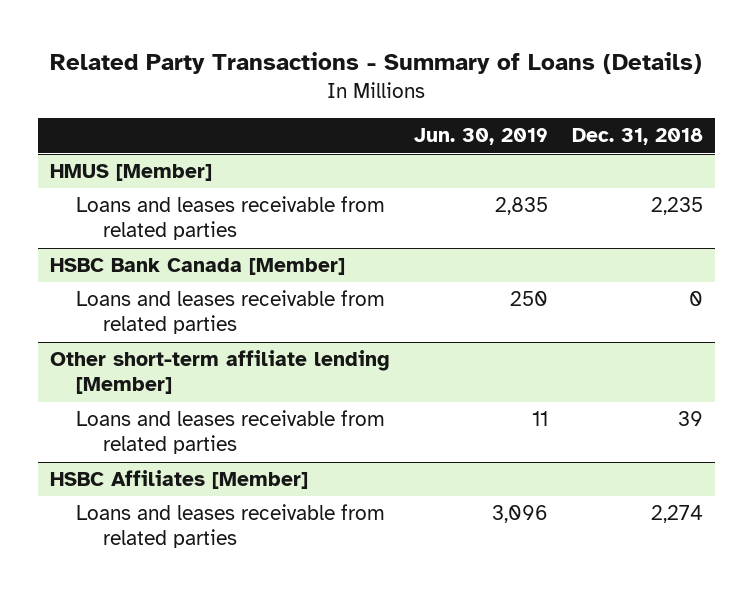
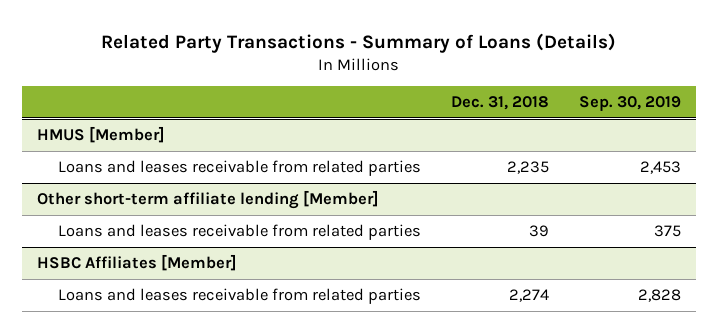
[413,128,548,146] Jun. 30, 2019 -> none
none -> [578,96,681,112] Sep. 30, 2019
[50,258,346,276] HSBC Bank Canada [Member] -> none
[76,290,386,335] Loans and leases receivable from related parties -> none

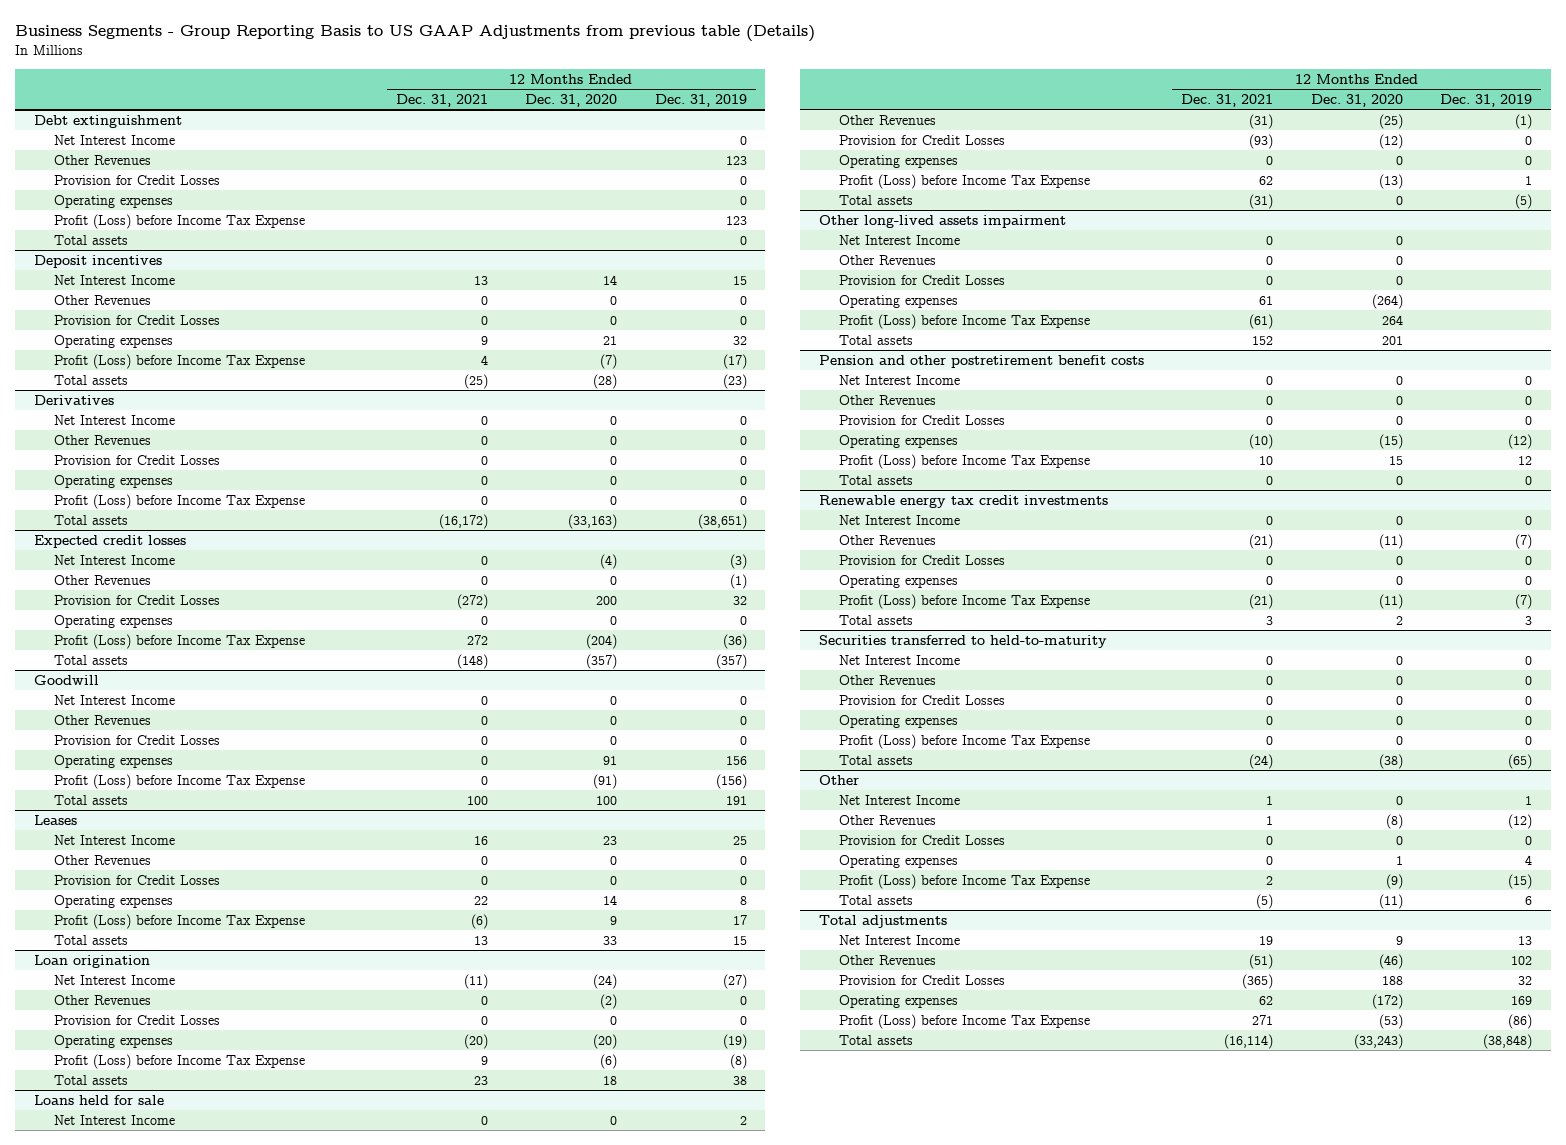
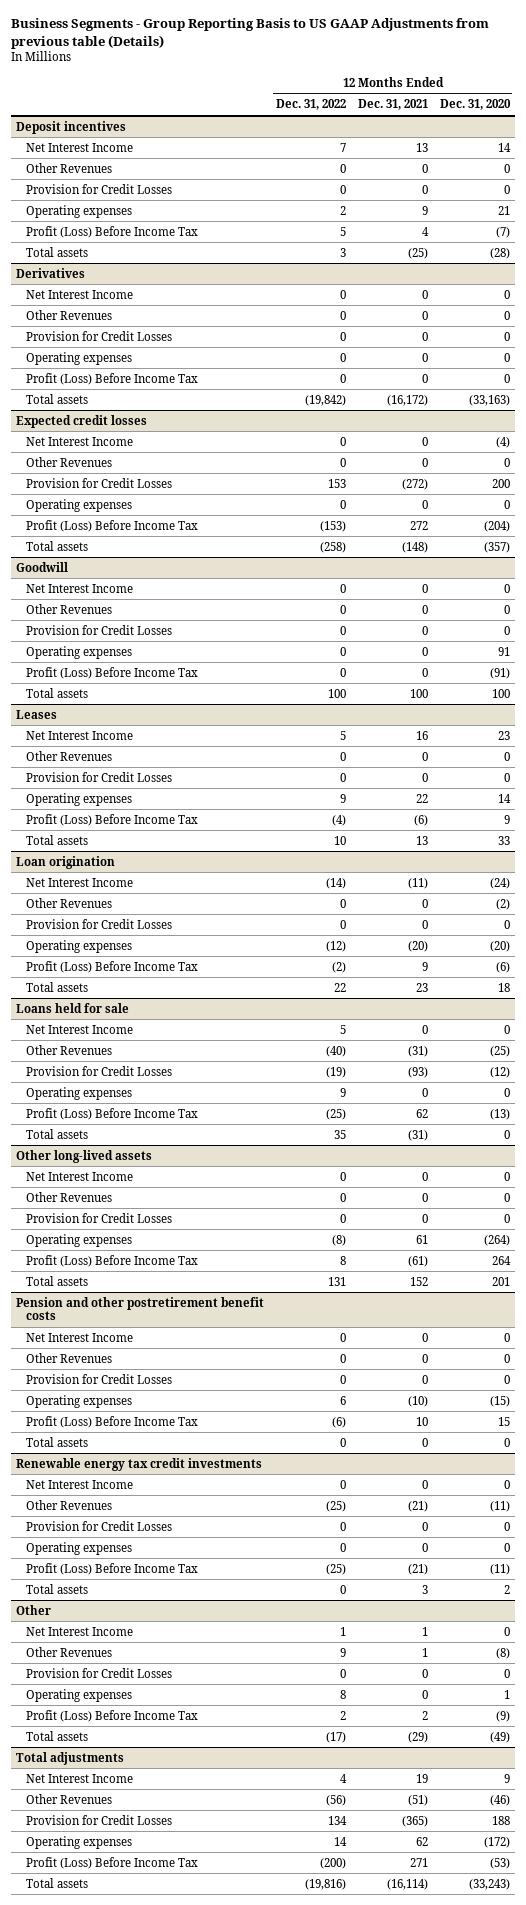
[654,94,747,108] Dec. 31, 2019 -> none
none -> [276,99,347,111] Dec. 31, 2022
[33,114,182,128] Debt extinguishment -> none
[53,134,175,145] Net Interest Income -> none
[53,154,151,165] Other Revenues -> none
[53,174,220,185] Provision for Credit Losses -> none
[53,194,173,208] Operating expenses -> none
[53,213,305,229] Profit (Loss) before Income Tax Expense -> none
[53,234,128,245] Total assets -> none
[53,353,305,369] Profit (Loss) before Income Tax Expense -> [25,225,198,238] Profit (Loss) Before Income Tax
[53,493,305,509] Profit (Loss) before Income Tax Expense -> [25,372,198,385] Profit (Loss) Before Income Tax
[53,633,305,649] Profit (Loss) before Income Tax Expense -> [25,519,198,532] Profit (Loss) Before Income Tax
[53,773,305,789] Profit (Loss) before Income Tax Expense -> [25,666,198,679] Profit (Loss) Before Income Tax
[53,913,305,929] Profit (Loss) before Income Tax Expense -> [25,813,198,826] Profit (Loss) Before Income Tax
[53,1053,305,1069] Profit (Loss) before Income Tax Expense -> [25,960,198,973] Profit (Loss) Before Income Tax
[839,173,1091,189] Profit (Loss) before Income Tax Expense -> [25,1107,198,1120] Profit (Loss) Before Income Tax
[818,214,1066,228] Other long-lived assets impairment -> [16,1149,153,1163] Other long-lived assets
[839,313,1091,329] Profit (Loss) before Income Tax Expense -> [25,1254,198,1267] Profit (Loss) Before Income Tax
[839,453,1091,469] Profit (Loss) before Income Tax Expense -> [25,1415,198,1428] Profit (Loss) Before Income Tax
[839,593,1091,609] Profit (Loss) before Income Tax Expense -> [25,1562,198,1575] Profit (Loss) Before Income Tax
[818,634,1107,648] Securities transferred to held-to-maturity -> none
[839,654,961,665] Net Interest Income -> none
[839,674,937,685] Other Revenues -> none
[839,694,1006,705] Provision for Credit Losses -> none
[839,714,959,728] Operating expenses -> none
[839,733,1091,749] Profit (Loss) before Income Tax Expense -> none
[839,754,914,765] Total assets -> none
[839,873,1091,889] Profit (Loss) before Income Tax Expense -> [25,1709,198,1722] Profit (Loss) Before Income Tax
[1256,893,1274,909] (5) -> [407,1731,428,1743] (29)
[1378,893,1403,909] (11) -> [489,1731,510,1743] (49)
[839,1013,1091,1029] Profit (Loss) before Income Tax Expense -> [25,1856,198,1869] Profit (Loss) Before Income Tax

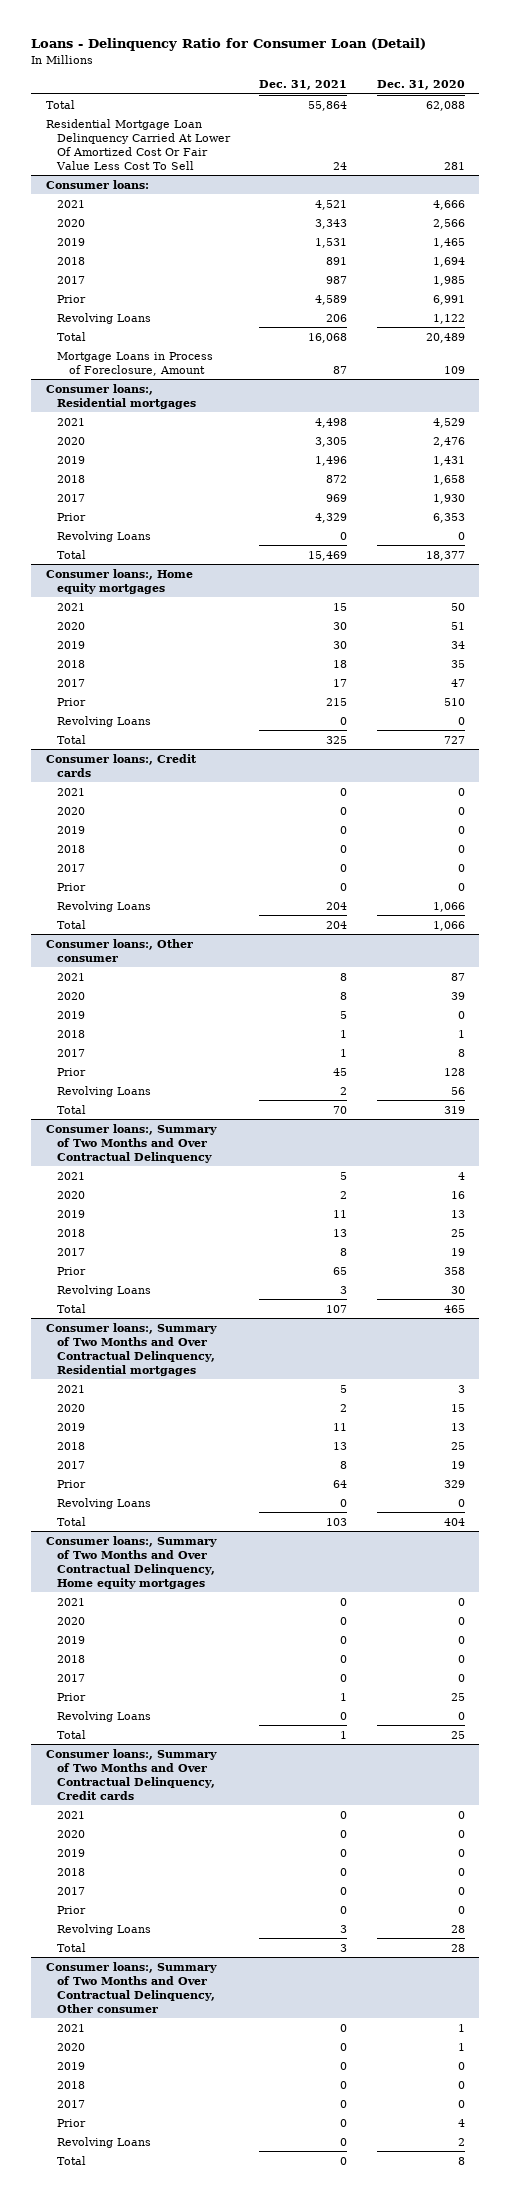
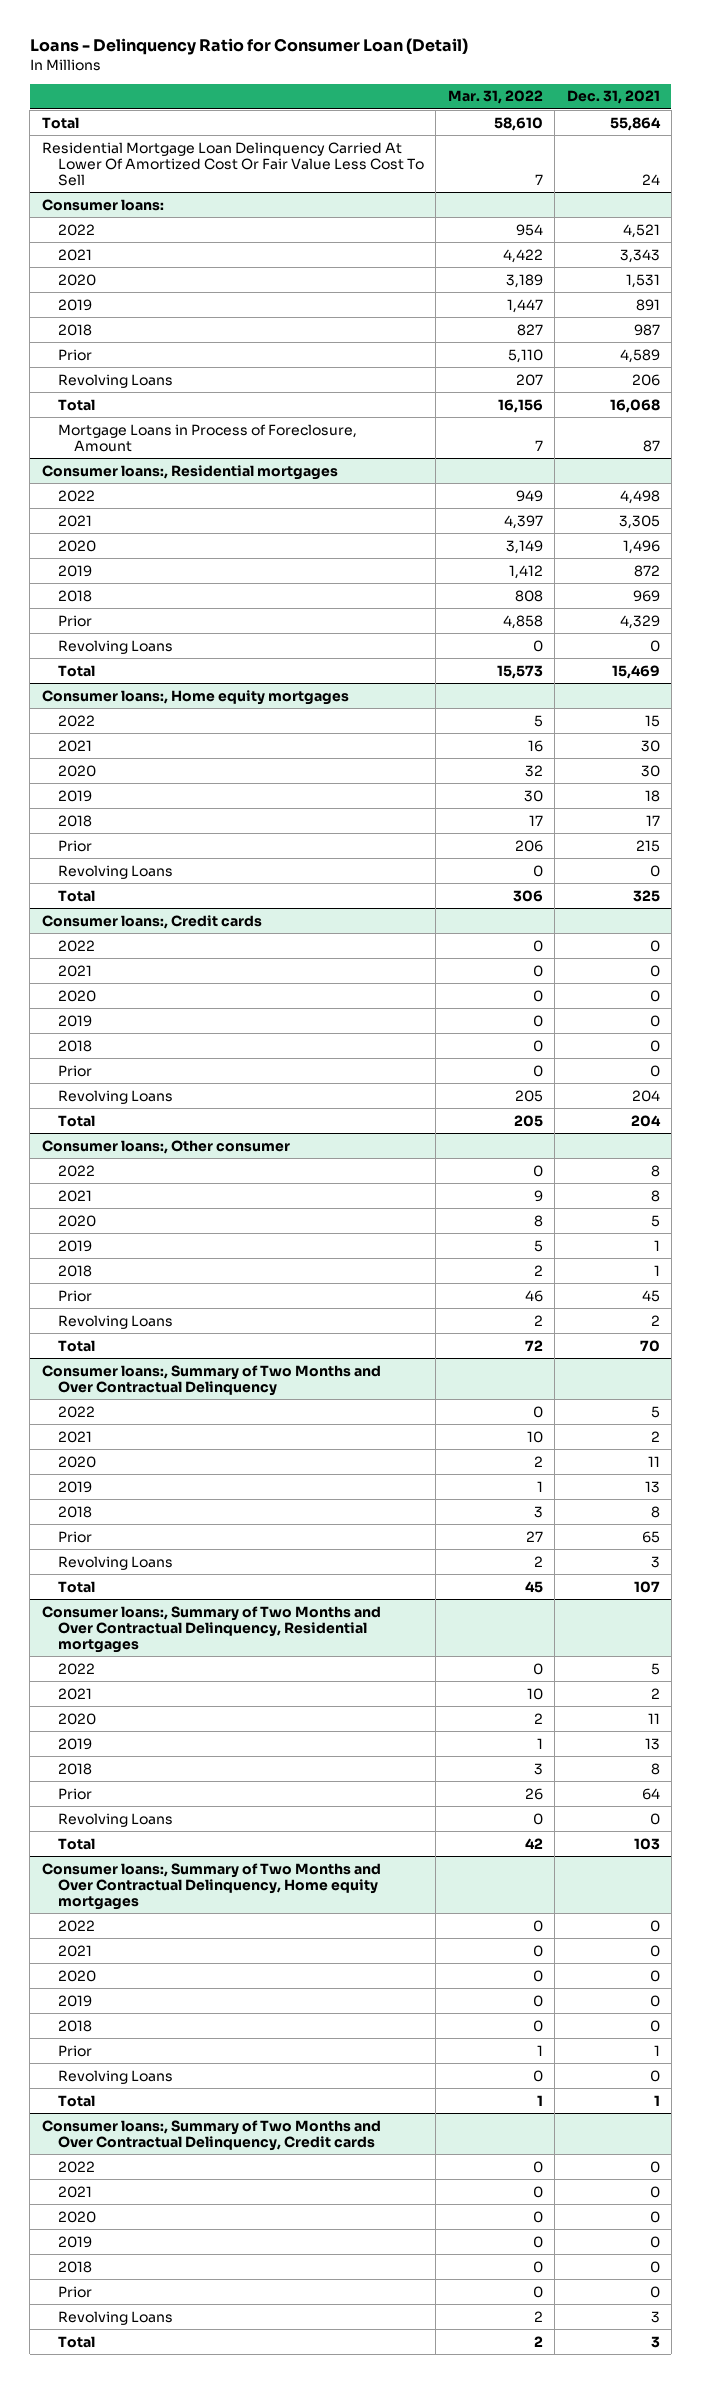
[376,80,465,91] Dec. 31, 2020 -> none
none -> [447,90,543,105] Mar. 31, 2022
[57,275,86,284] 2017 -> none
none -> [57,223,95,236] 2022
[315,199,348,210] 4,521 -> [619,248,660,263] 3,343
[315,218,348,229] 3,343 -> [625,273,660,288] 1,531
[315,237,348,248] 1,531 -> [635,298,660,311] 891
[326,256,348,265] 891 -> [633,323,660,336] 987
[57,493,86,502] 2017 -> none
none -> [57,489,95,502] 2022
[315,417,348,428] 4,498 -> [618,514,660,529] 3,305
[315,436,348,447] 3,305 -> [622,539,660,554] 1,496
[315,455,348,466] 1,496 -> [633,564,660,577] 872
[326,474,348,483] 872 -> [632,589,660,602] 969
none -> [57,714,95,727] 2022
[333,602,348,611] 15 -> [640,739,660,752] 30
[57,678,86,687] 2017 -> none
[333,640,348,649] 30 -> [644,789,660,802] 18
[333,659,348,668] 18 -> [645,814,660,826] 17
none -> [57,939,95,952] 2022
[57,863,86,872] 2017 -> none
none -> [57,1164,95,1177] 2022
[340,991,348,1000] 8 -> [650,1214,660,1227] 5
[340,1010,348,1019] 5 -> [653,1239,660,1251] 1
[57,1048,86,1057] 2017 -> none
[57,1247,86,1256] 2017 -> none
none -> [57,1405,95,1418] 2022
[340,1171,348,1180] 5 -> [650,1430,660,1442] 2
[340,1190,348,1199] 2 -> [647,1455,660,1467] 11
[333,1209,348,1218] 11 -> [644,1480,660,1493] 13
[333,1228,348,1237] 13 -> [650,1505,660,1518] 8
[57,1460,86,1469] 2017 -> none
none -> [57,1662,95,1675] 2022
[340,1384,348,1393] 5 -> [650,1687,660,1699] 2
[340,1403,348,1412] 2 -> [647,1712,660,1724] 11
[333,1422,348,1431] 11 -> [644,1737,660,1750] 13
[333,1441,348,1450] 13 -> [650,1762,660,1775] 8
none -> [57,1919,95,1932] 2022
[57,1673,86,1682] 2017 -> none
none -> [57,2160,95,2173] 2022
[57,1886,86,1895] 2017 -> none
[45,1961,217,2014] Consumer loans:, Summary of Two Months and Over Contractual Delinquency, Other consumer -> none
[57,2023,86,2032] 2021 -> none
[57,2042,86,2051] 2020 -> none
[57,2061,86,2070] 2019 -> none
[57,2080,86,2089] 2018 -> none
[57,2099,86,2108] 2017 -> none
[57,2118,87,2127] Prior -> none
[57,2136,152,2148] Revolving Loans -> none
[57,2155,87,2165] Total -> none

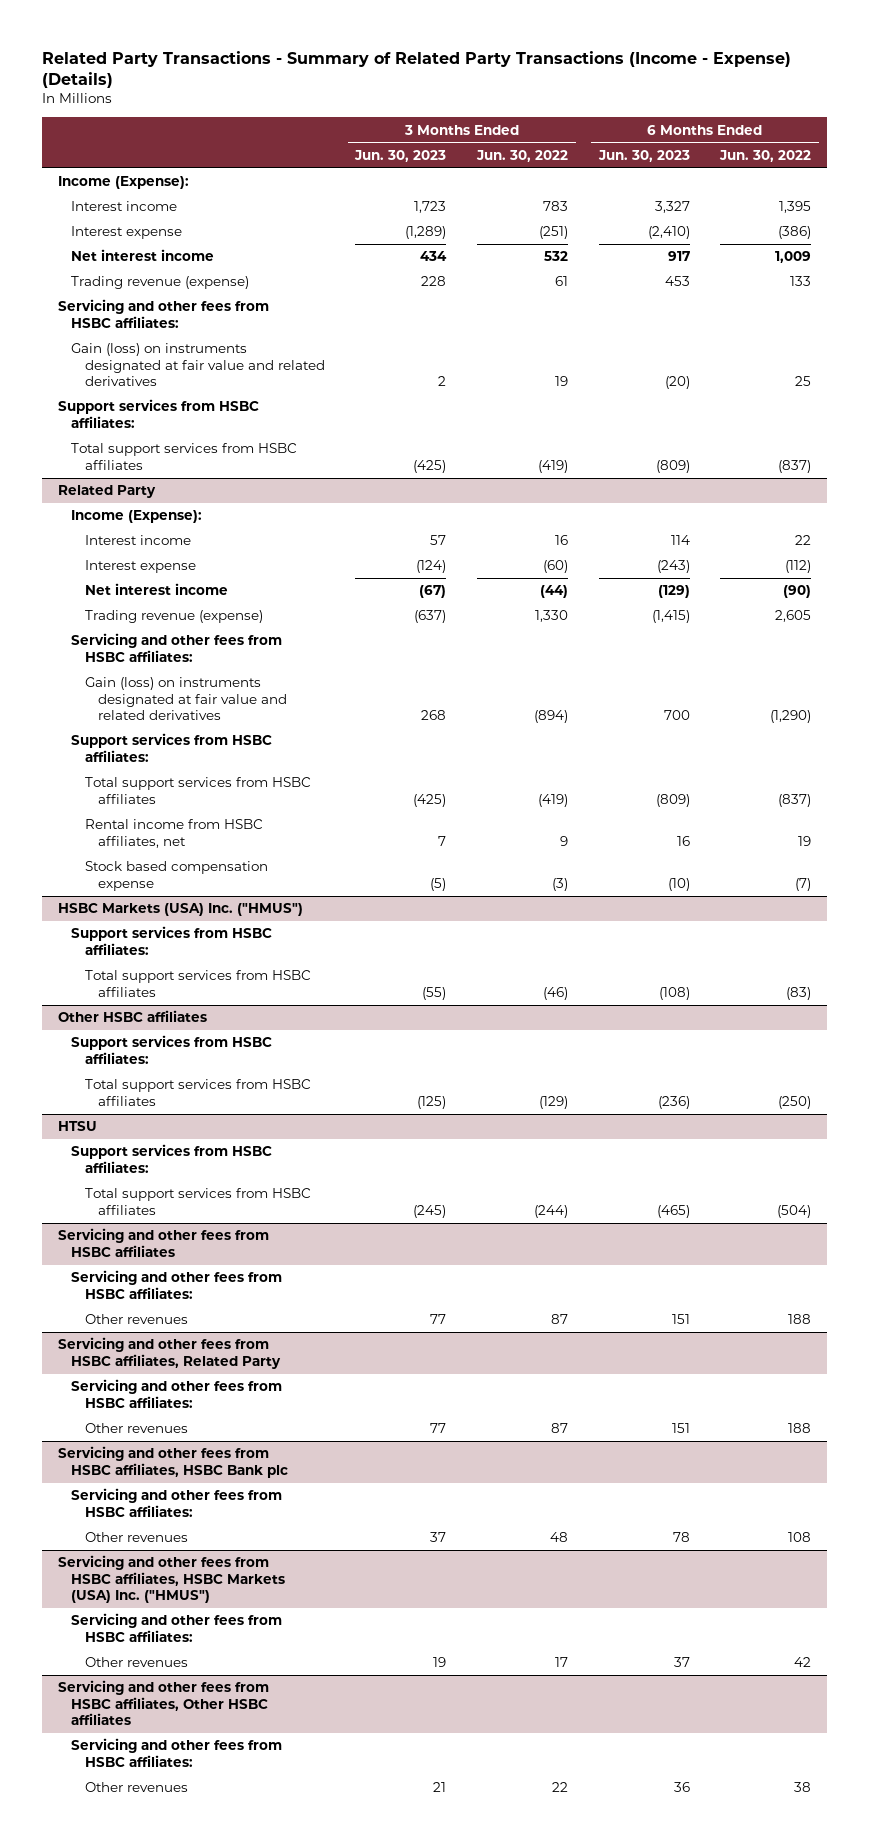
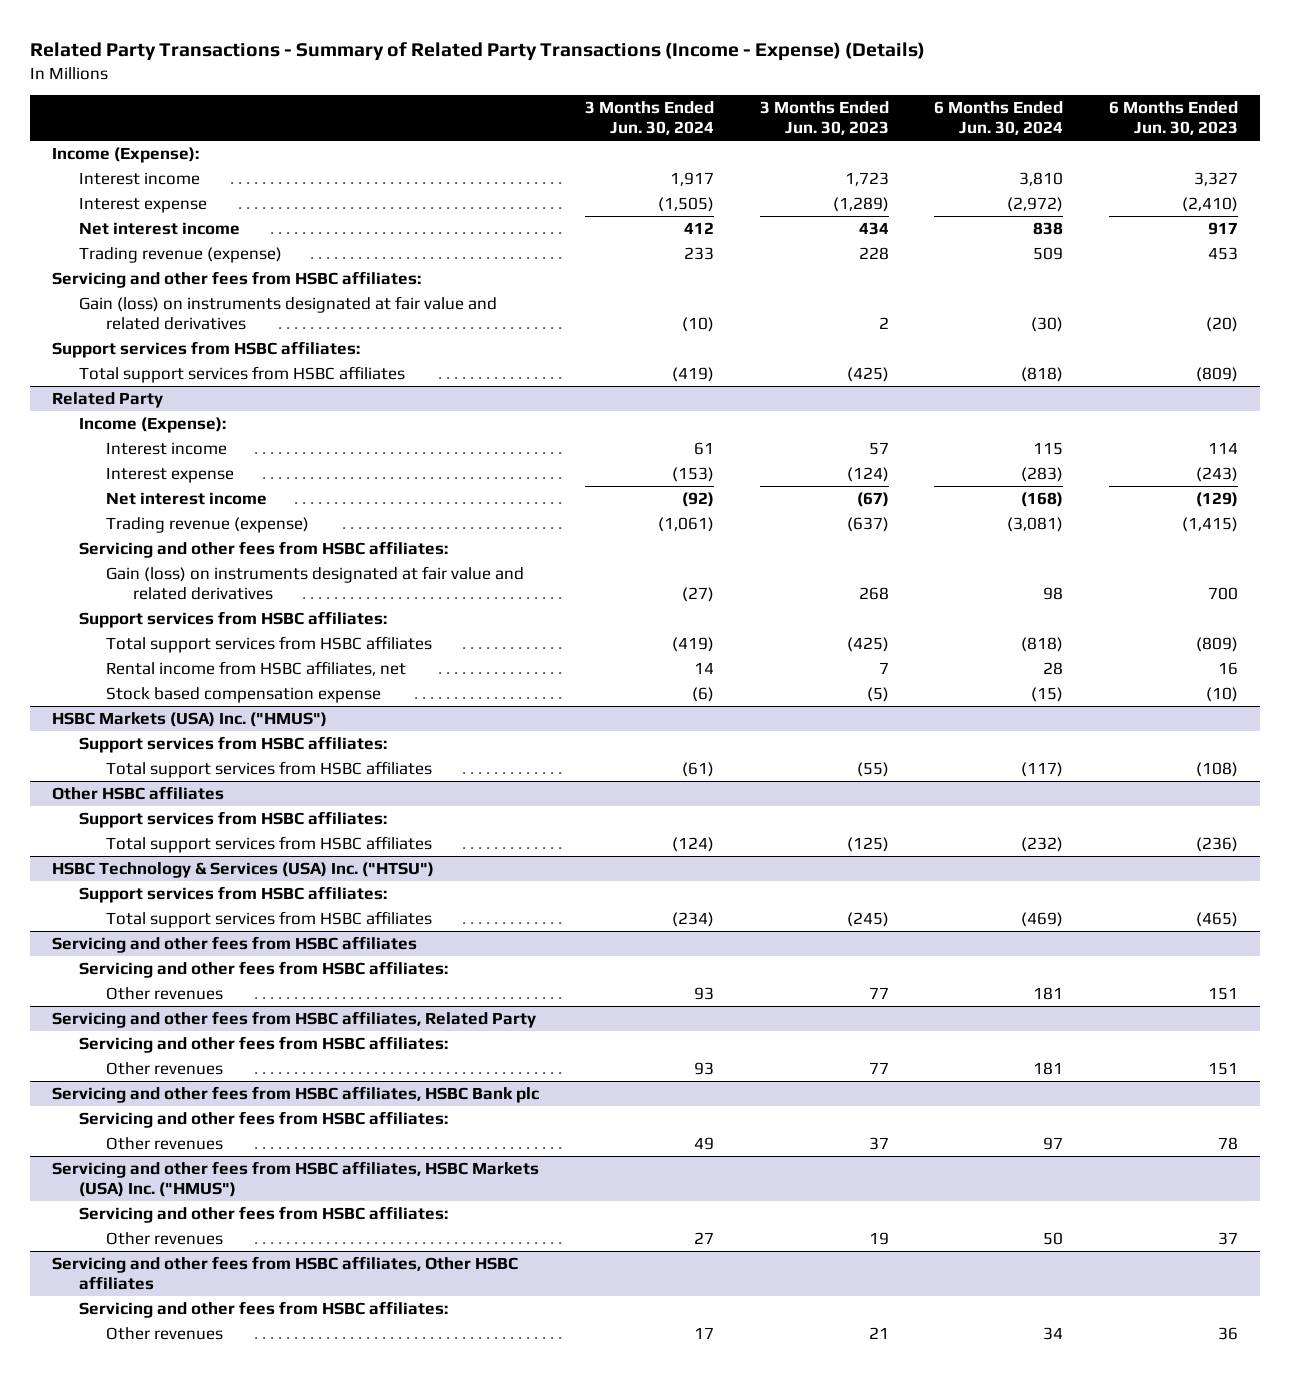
[476,149,569,162] Jun. 30, 2022 -> none
[719,149,812,162] Jun. 30, 2022 -> none
none -> [584,101,714,136] 3 Months Ended Jun. 30, 2024
none -> [934,101,1064,136] 6 Months Ended Jun. 30, 2024
[57,1121,97,1132] HTSU -> [52,861,435,878] HSBC Technology & Services (USA) Inc. ("HTSU")

